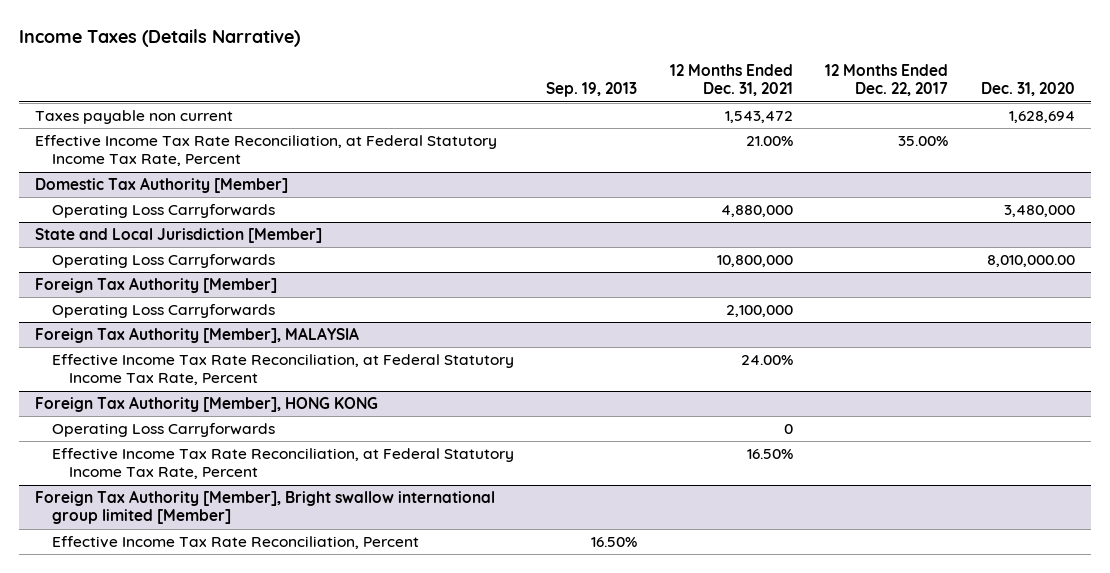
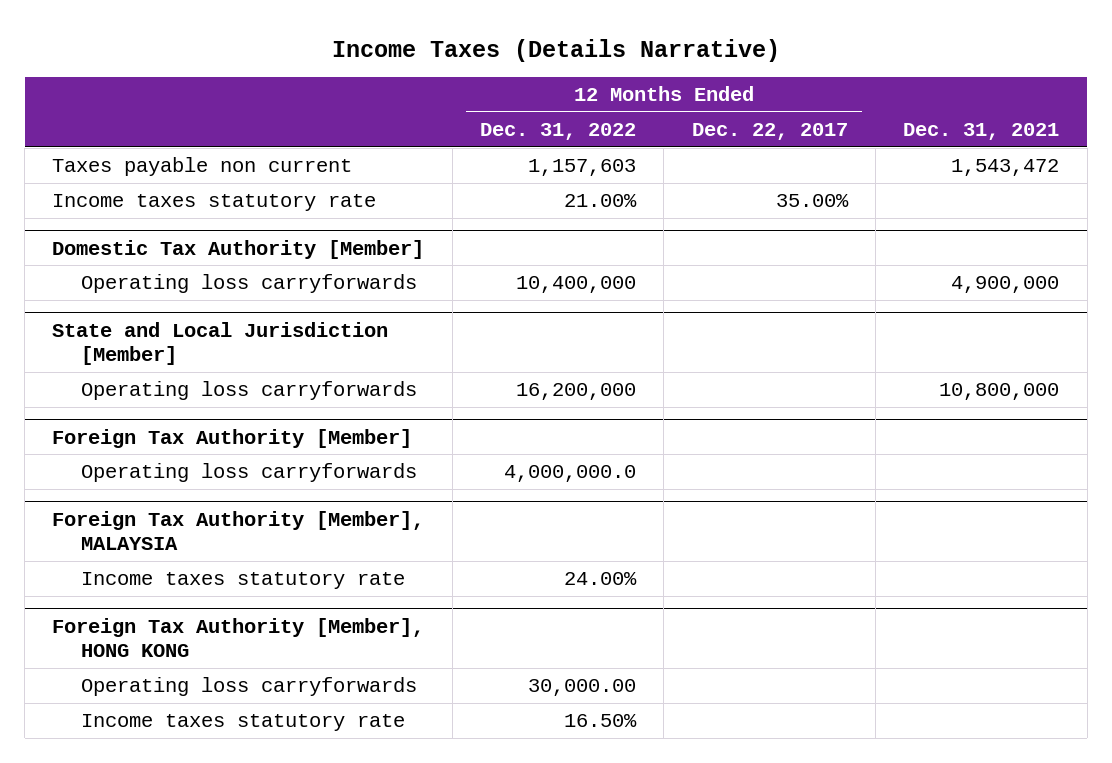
[546,82,638,98] Sep. 19, 2013 -> none
[669,64,793,97] 12 Months Ended Dec. 31, 2021 -> none
[980,82,1075,97] Dec. 31, 2020 -> none
none -> [480,122,637,140] Dec. 31, 2022
none -> [903,122,1060,140] Dec. 31, 2021
[34,135,497,167] Effective Income Tax Rate Reconciliation, at Federal Statutory Income Tax Rate, Percent -> [52,194,377,212] Income taxes statutory rate
[51,204,275,219] Operating Loss Carryforwards -> [80,274,417,294] Operating loss carryforwards
[51,254,275,269] Operating Loss Carryforwards -> [80,381,417,401] Operating loss carryforwards
[51,304,275,319] Operating Loss Carryforwards -> [80,463,417,483] Operating loss carryforwards
[51,354,514,386] Effective Income Tax Rate Reconciliation, at Federal Statutory Income Tax Rate, Percent -> [80,572,405,590] Income taxes statutory rate
[34,490,495,525] Foreign Tax Authority [Member], Bright swallow international group limited [Member] -> none
[51,536,419,550] Effective Income Tax Rate Reconciliation, Percent -> none
[51,423,275,438] Operating Loss Carryforwards -> [80,677,417,697] Operating loss carryforwards
[51,448,514,480] Effective Income Tax Rate Reconciliation, at Federal Statutory Income Tax Rate, Percent -> [80,714,405,732] Income taxes statutory rate

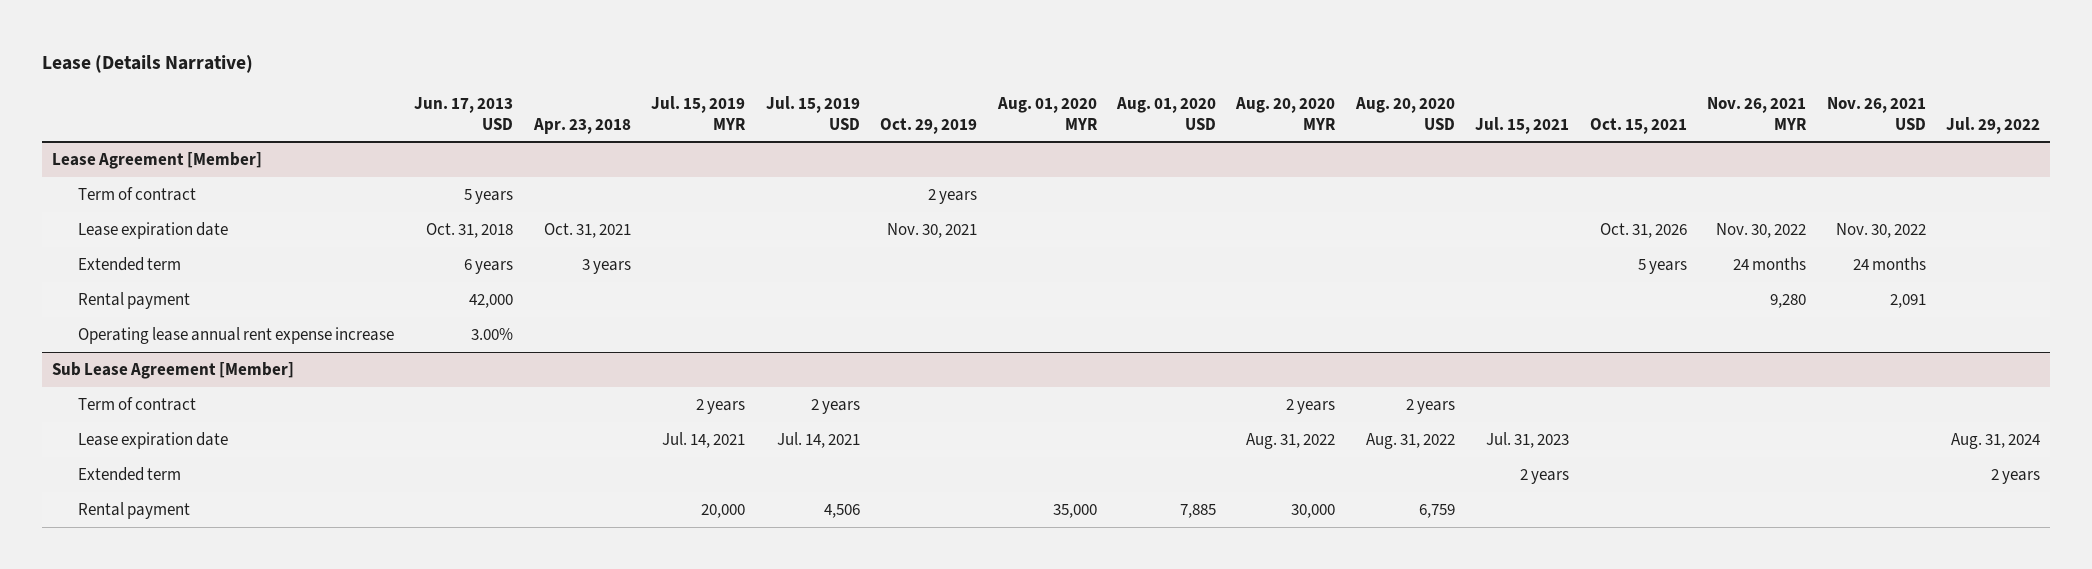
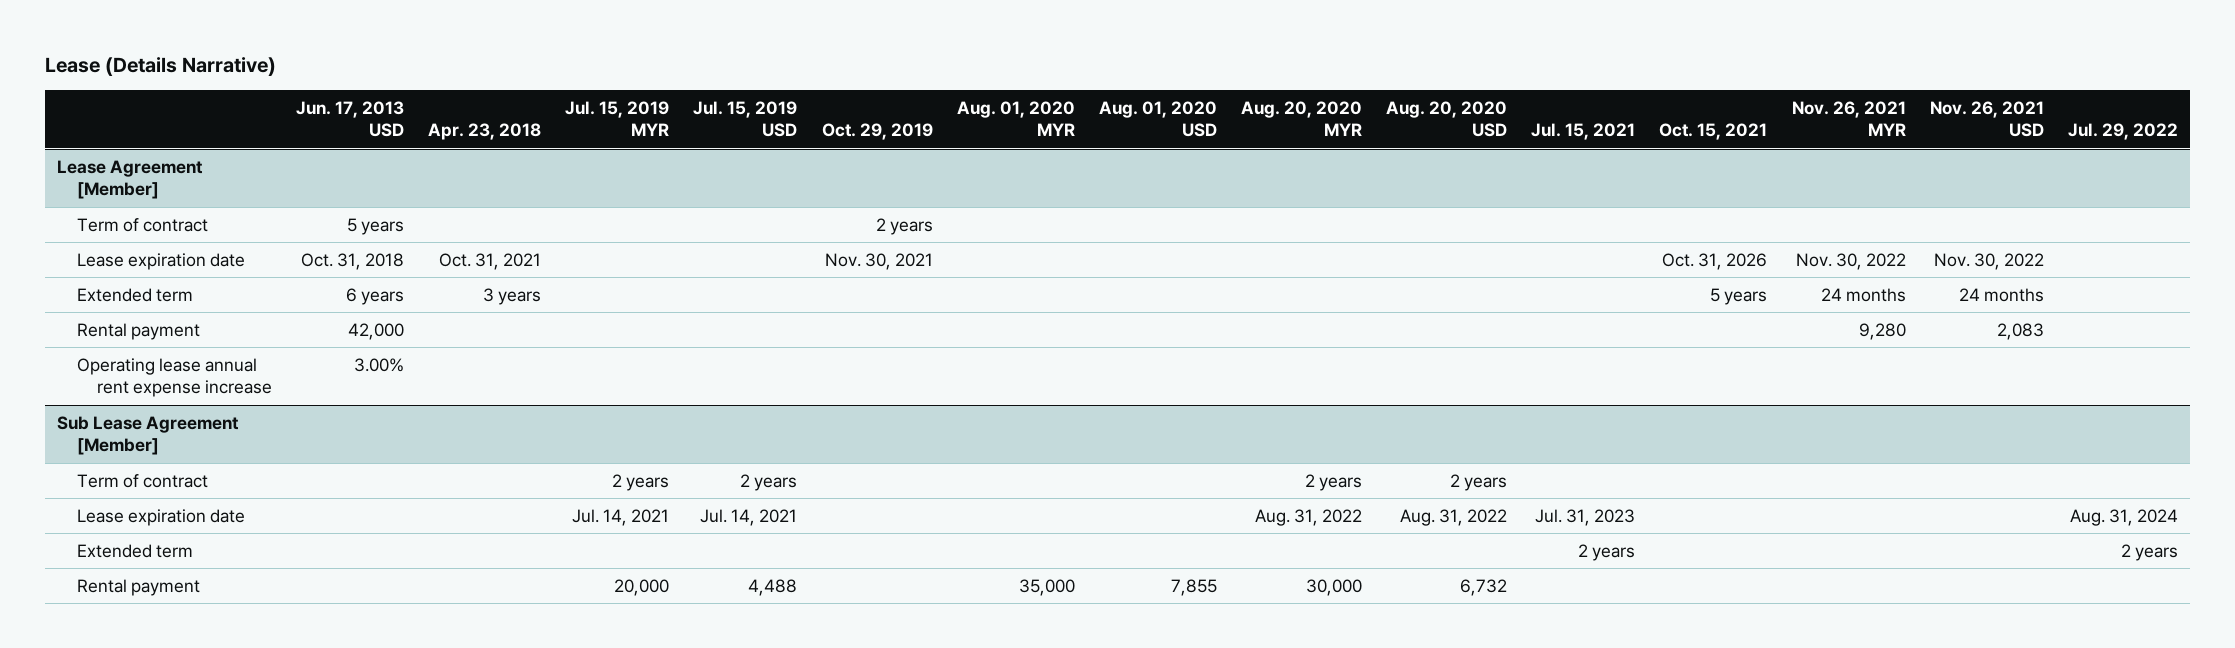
[1889,293,1926,308] 2,091 -> [1996,322,2044,340] 2,083
[823,503,860,518] 4,506 -> [748,578,798,596] 4,488
[1179,503,1216,518] 7,885 -> [1170,578,1217,596] 7,855
[1418,503,1455,518] 6,759 -> [1460,578,1508,596] 6,732

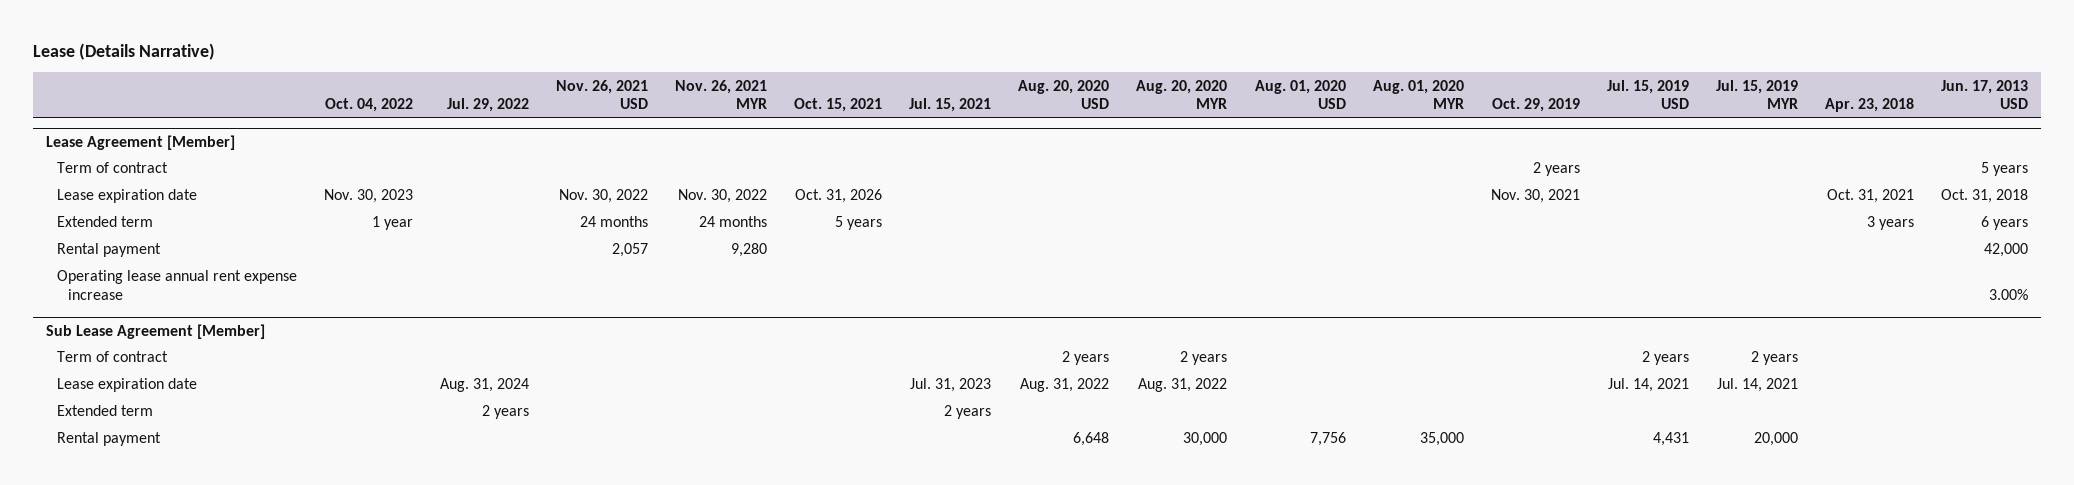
none -> [325,98,414,113] Oct. 04, 2022
[1996,322,2044,340] 2,083 -> [612,243,649,258] 2,057
[748,578,798,596] 4,488 -> [1652,432,1689,447] 4,431
[1170,578,1217,596] 7,855 -> [1309,432,1346,447] 7,756
[1460,578,1508,596] 6,732 -> [1073,432,1110,447] 6,648

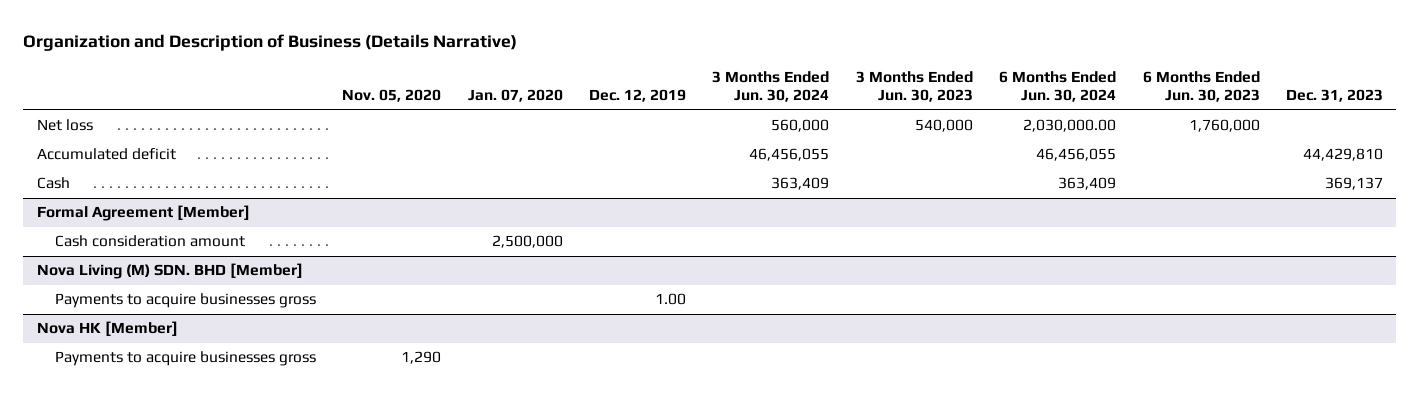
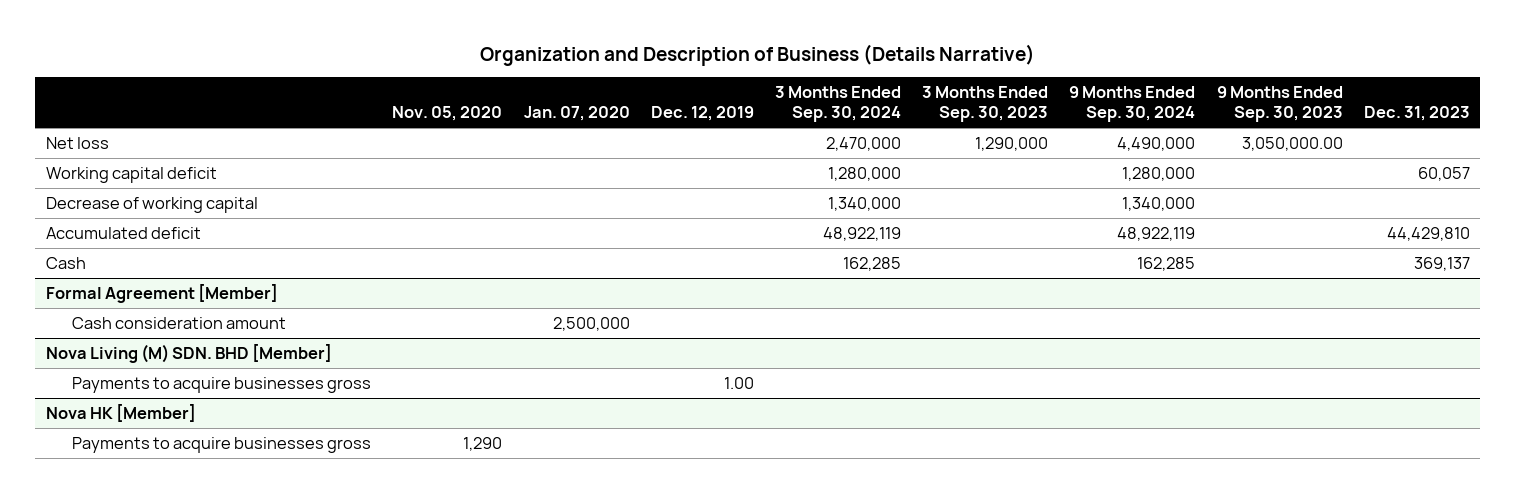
[712,70,830,103] 3 Months Ended Jun. 30, 2024 -> none
[855,70,973,103] 3 Months Ended Jun. 30, 2023 -> none
[999,70,1117,103] 6 Months Ended Jun. 30, 2024 -> none
[1142,70,1260,103] 6 Months Ended Jun. 30, 2023 -> none
none -> [774,86,901,123] 3 Months Ended Sep. 30, 2024
none -> [922,86,1049,123] 3 Months Ended Sep. 30, 2023
none -> [1069,86,1196,123] 9 Months Ended Sep. 30, 2024
none -> [1216,86,1343,123] 9 Months Ended Sep. 30, 2023
none -> [46,166,218,183] Working capital deficit
none -> [46,196,259,213] Decrease of working capital

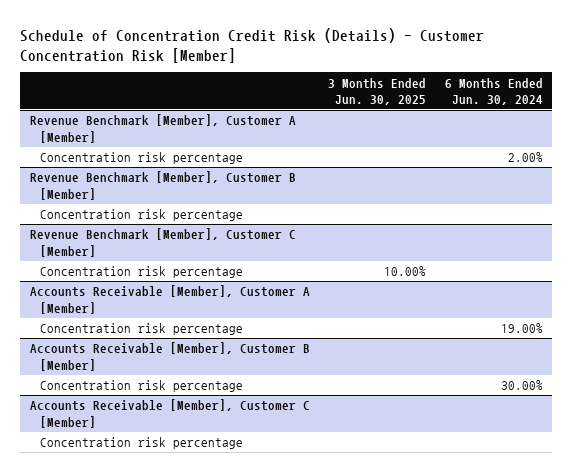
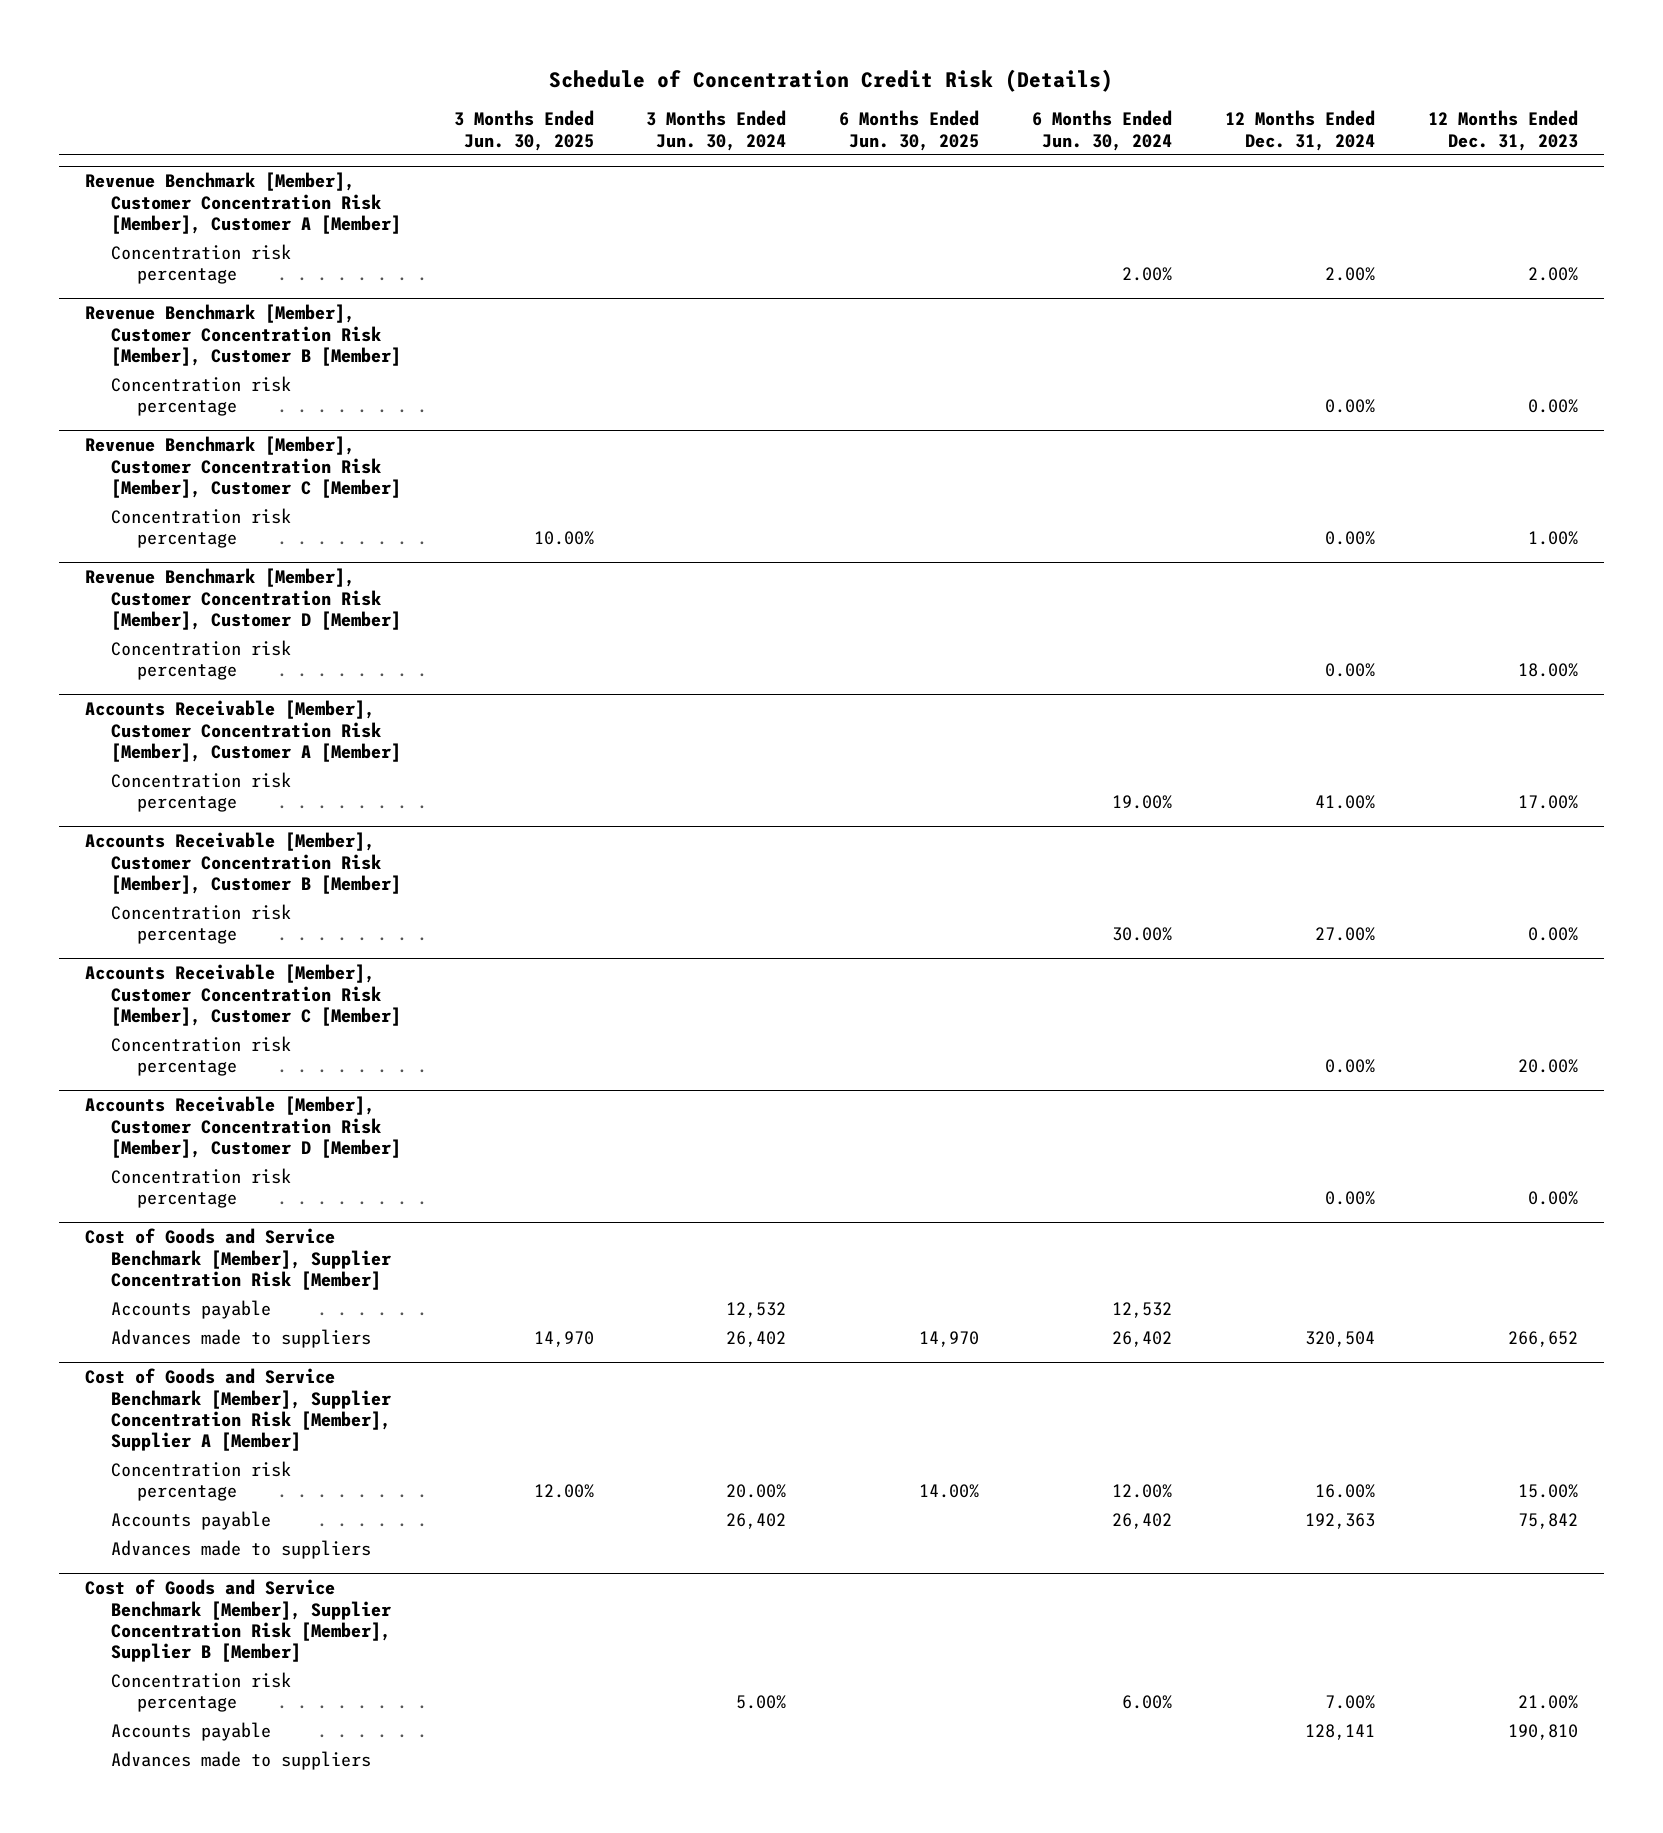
[20,27,485,63] Schedule of Concentration Credit Risk (Details) - Customer Concentration Risk [Member] -> [549,68,1114,92] Schedule of Concentration Credit Risk (Details)
none -> [646,110,787,151] 3 Months Ended Jun. 30, 2024
none -> [839,110,980,151] 6 Months Ended Jun. 30, 2025
none -> [1224,110,1375,151] 12 Months Ended Dec. 31, 2024
none -> [1427,110,1578,151] 12 Months Ended Dec. 31, 2023
[29,114,296,143] Revenue Benchmark [Member], Customer A [Member] -> [84,172,401,234] Revenue Benchmark [Member], Customer Concentration Risk [Member], Customer A [Member]
[29,171,296,200] Revenue Benchmark [Member], Customer B [Member] -> [84,304,401,366] Revenue Benchmark [Member], Customer Concentration Risk [Member], Customer B [Member]
[29,228,296,257] Revenue Benchmark [Member], Customer C [Member] -> [84,436,401,498] Revenue Benchmark [Member], Customer Concentration Risk [Member], Customer C [Member]
none -> [84,568,401,630] Revenue Benchmark [Member], Customer Concentration Risk [Member], Customer D [Member]
none -> [110,639,291,680] Concentration risk percentage
[29,285,310,314] Accounts Receivable [Member], Customer A [Member] -> [84,700,401,762] Accounts Receivable [Member], Customer Concentration Risk [Member], Customer A [Member]
[29,342,310,371] Accounts Receivable [Member], Customer B [Member] -> [84,832,401,894] Accounts Receivable [Member], Customer Concentration Risk [Member], Customer B [Member]
[29,399,310,428] Accounts Receivable [Member], Customer C [Member] -> [84,964,401,1026] Accounts Receivable [Member], Customer Concentration Risk [Member], Customer C [Member]
none -> [84,1096,401,1158] Accounts Receivable [Member], Customer Concentration Risk [Member], Customer D [Member]
none -> [110,1167,291,1208] Concentration risk percentage
none -> [84,1228,391,1290] Cost of Goods and Service Benchmark [Member], Supplier Concentration Risk [Member]
none -> [110,1299,271,1319] Accounts payable
none -> [110,1328,371,1348] Advances made to suppliers
none -> [84,1368,391,1452] Cost of Goods and Service Benchmark [Member], Supplier Concentration Risk [Member], Supplier A [Member]
none -> [110,1460,291,1501] Concentration risk percentage
none -> [110,1510,271,1530] Accounts payable
none -> [110,1539,371,1559] Advances made to suppliers
none -> [84,1579,391,1663] Cost of Goods and Service Benchmark [Member], Supplier Concentration Risk [Member], Supplier B [Member]
none -> [110,1671,291,1712] Concentration risk percentage
none -> [110,1721,271,1741] Accounts payable
none -> [110,1750,371,1770] Advances made to suppliers

